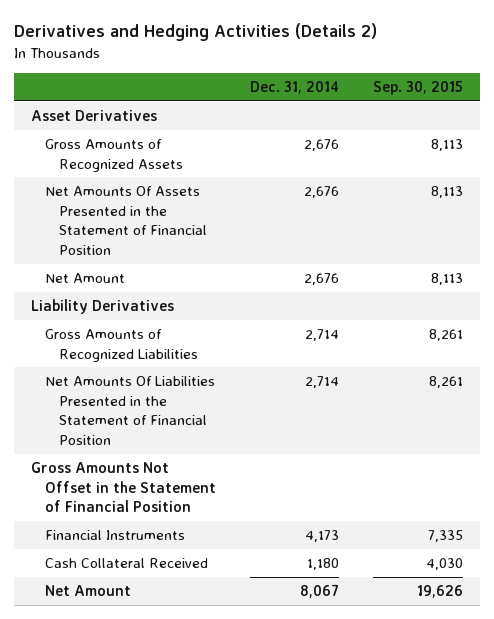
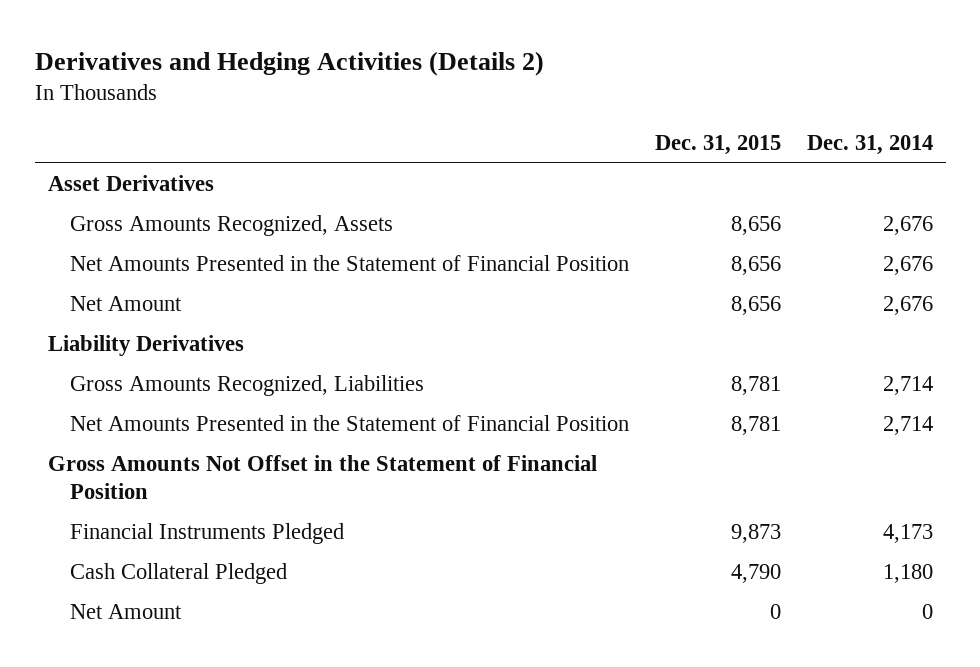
[372,81,463,96] Sep. 30, 2015 -> none
none -> [654,135,781,156] Dec. 31, 2015
[44,139,184,172] Gross Amounts of Recognized Assets -> [69,215,393,237] Gross Amounts Recognized, Assets
[44,186,208,255] Net Amounts Of Assets Presented in the Statement of Financial Position -> [69,255,629,272] Net Amounts Presented in the Statement of Financial Position
[44,329,199,362] Gross Amounts of Recognized Liabilities -> [69,375,424,397] Gross Amounts Recognized, Liabilities
[44,376,215,445] Net Amounts Of Liabilities Presented in the Statement of Financial Position -> [69,415,629,432] Net Amounts Presented in the Statement of Financial Position
[44,530,185,541] Financial Instruments -> [69,523,344,545] Financial Instruments Pledged
[44,558,208,569] Cash Collateral Received -> [69,563,287,585] Cash Collateral Pledged
[299,584,339,599] 8,067 -> [921,604,933,620] 0

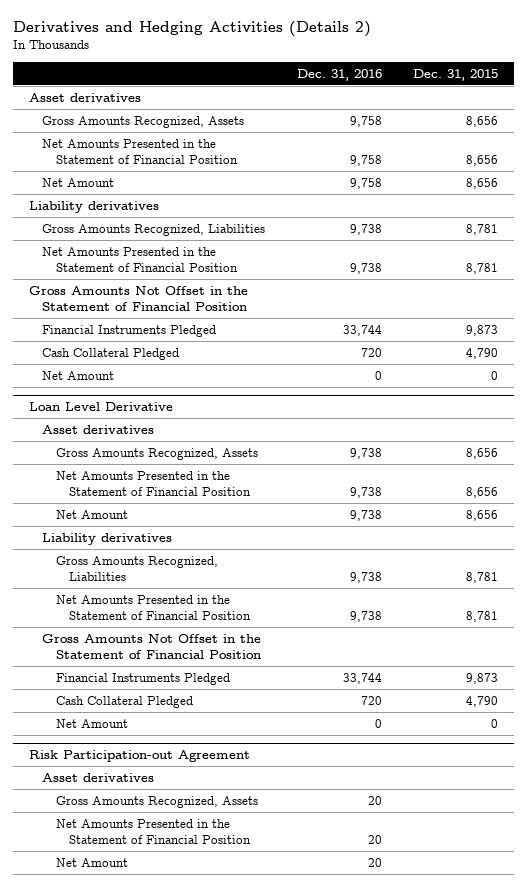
[806,135,933,156] Dec. 31, 2014 -> none
none -> [296,68,382,81] Dec. 31, 2016
[47,175,214,192] Asset Derivatives -> [28,92,141,102] Asset derivatives
[47,335,244,357] Liability Derivatives -> [28,200,159,213] Liability derivatives
none -> [28,401,173,411] Loan Level Derivative
none -> [42,424,155,434] Asset derivatives
none -> [55,447,258,460] Gross Amounts Recognized, Assets
none -> [55,470,251,496] Net Amounts Presented in the Statement of Financial Position
none -> [55,509,128,519] Net Amount
none -> [42,532,173,545] Liability derivatives
none -> [55,555,218,581] Gross Amounts Recognized, Liabilities
none -> [55,594,251,620] Net Amounts Presented in the Statement of Financial Position
none -> [42,633,262,659] Gross Amounts Not Offset in the Statement of Financial Position
none -> [55,672,230,685] Financial Instruments Pledged
none -> [55,695,193,708] Cash Collateral Pledged
none -> [55,718,128,728] Net Amount
none -> [28,749,250,762] Risk Participation-out Agreement
none -> [42,772,155,782] Asset derivatives
none -> [55,795,258,808] Gross Amounts Recognized, Assets
none -> [55,818,251,844] Net Amounts Presented in the Statement of Financial Position
none -> [55,857,128,867] Net Amount

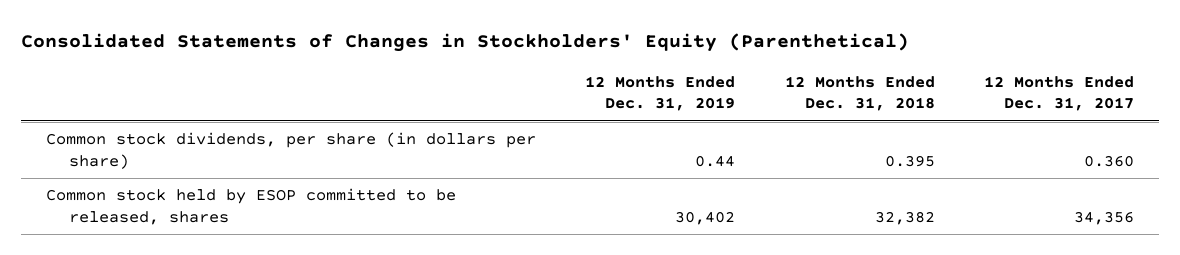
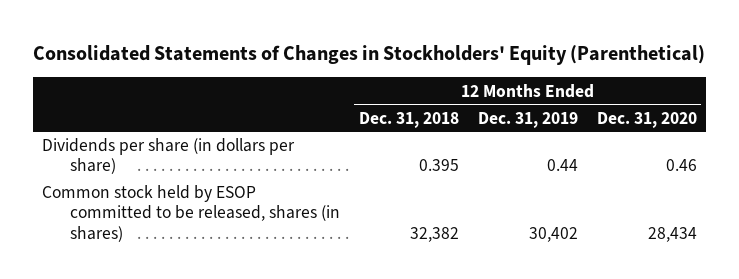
[984,76,1135,112] 12 Months Ended Dec. 31, 2017 -> none
none -> [596,111,697,128] Dec. 31, 2020
[45,132,536,169] Common stock dividends, per share (in dollars per share) -> [42,138,296,175] Dividends per share (in dollars per share)
[45,188,456,225] Common stock held by ESOP committed to be released, shares -> [42,185,340,242] Common stock held by ESOP committed to be released, shares (in shares)

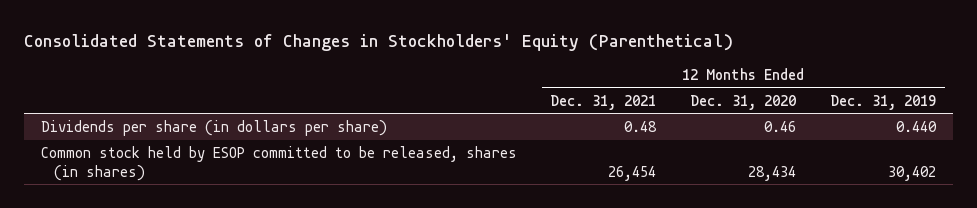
[358,111,459,128] Dec. 31, 2018 -> none
none -> [550,94,657,110] Dec. 31, 2021
[546,159,578,172] 0.44 -> [896,121,938,133] 0.440

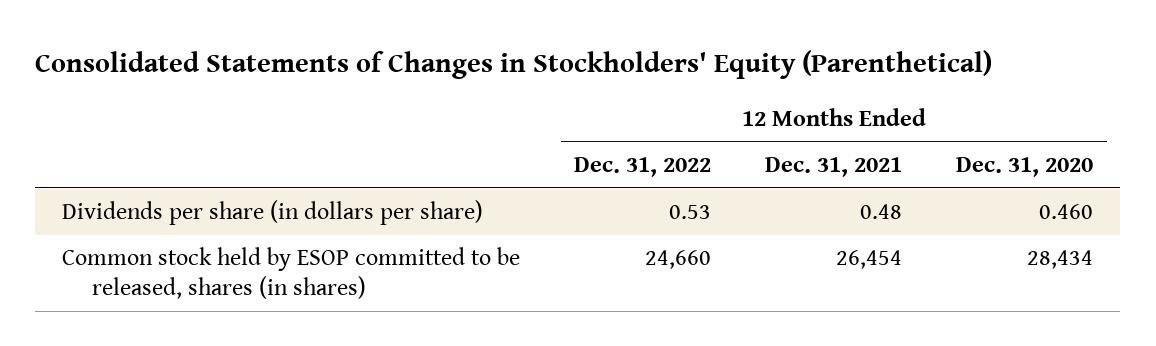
[830,94,937,110] Dec. 31, 2019 -> none
none -> [574,156,712,177] Dec. 31, 2022
[764,121,797,133] 0.46 -> [1039,204,1094,220] 0.460

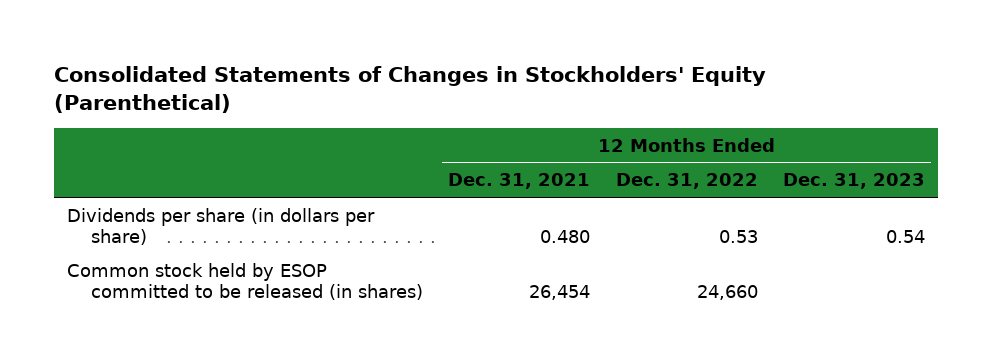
[956,156,1094,177] Dec. 31, 2020 -> none
none -> [782,173,925,190] Dec. 31, 2023
[860,204,903,220] 0.48 -> [540,229,591,243] 0.480
[62,247,521,300] Common stock held by ESOP committed to be released, shares (in shares) -> [66,262,424,300] Common stock held by ESOP committed to be released (in shares)

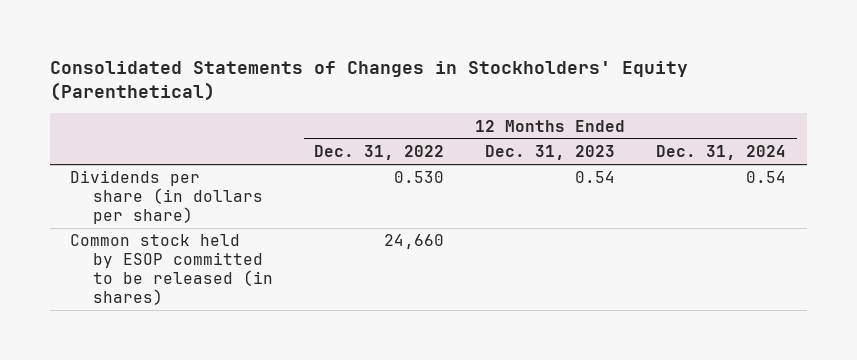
[448,173,591,190] Dec. 31, 2021 -> none
none -> [656,145,787,161] Dec. 31, 2024
[718,229,758,243] 0.53 -> [393,171,444,184] 0.530

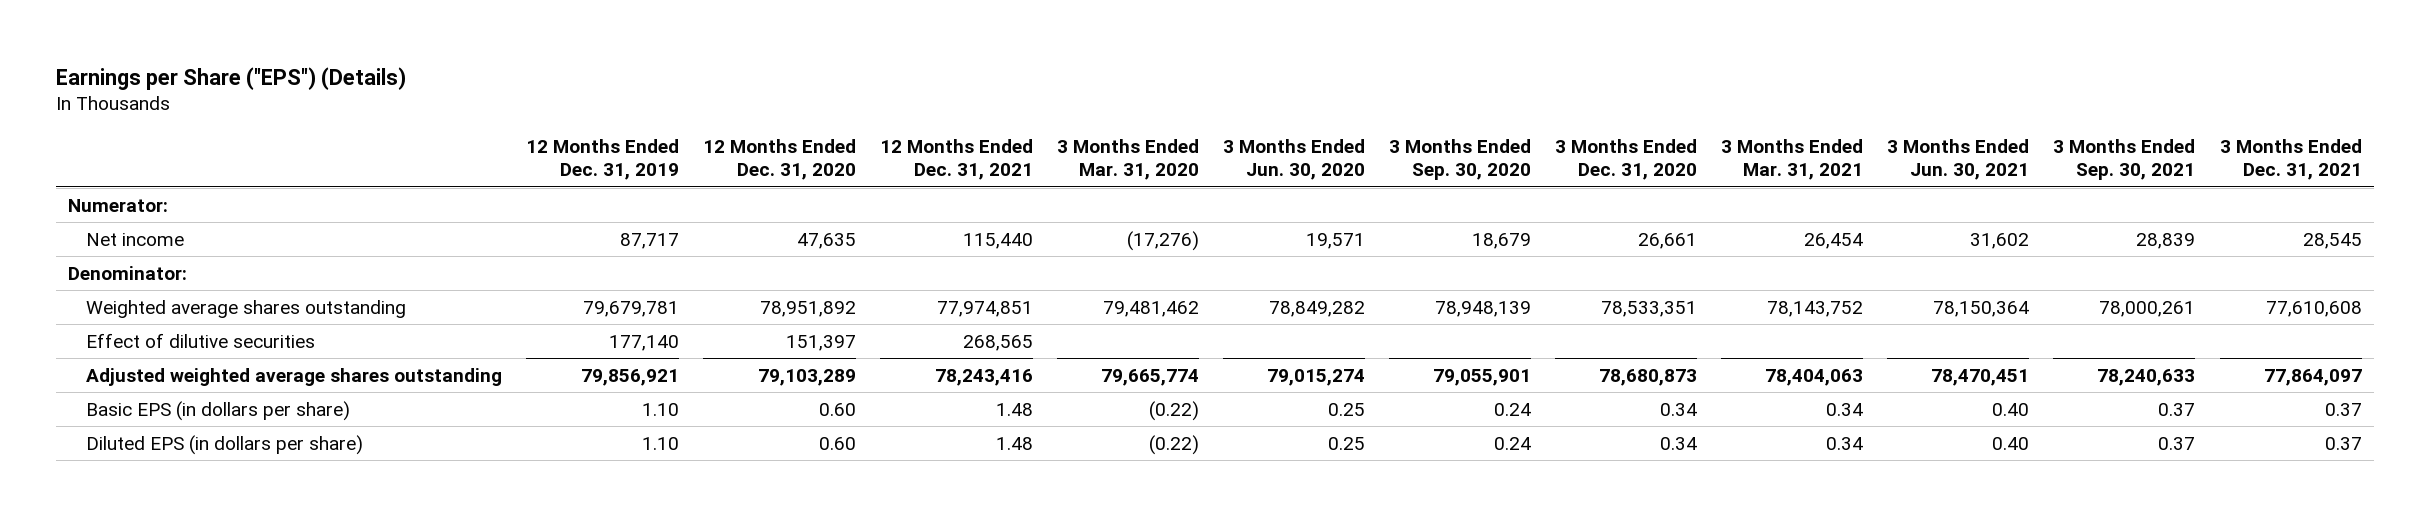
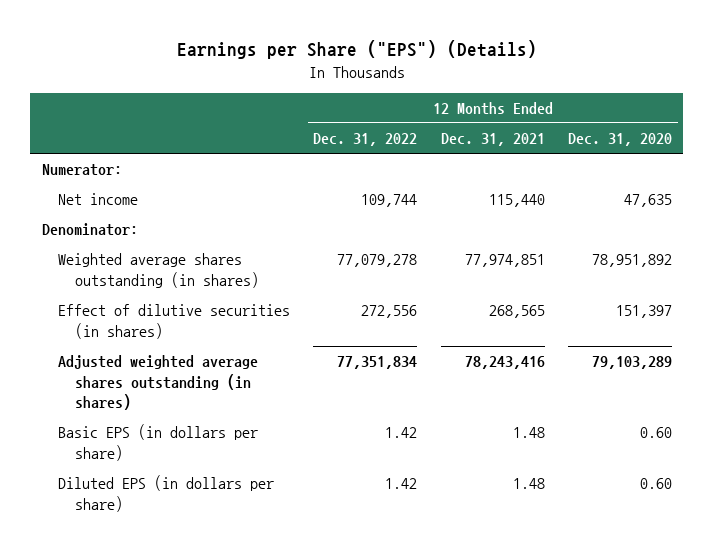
[526,138,680,181] 12 Months Ended Dec. 31, 2019 -> none
[1057,138,1200,181] 3 Months Ended Mar. 31, 2020 -> none
[1223,138,1366,181] 3 Months Ended Jun. 30, 2020 -> none
[1389,138,1532,181] 3 Months Ended Sep. 30, 2020 -> none
[1555,138,1698,181] 3 Months Ended Dec. 31, 2020 -> none
[1721,138,1864,181] 3 Months Ended Mar. 31, 2021 -> none
[1887,138,2030,181] 3 Months Ended Jun. 30, 2021 -> none
[2053,138,2196,181] 3 Months Ended Sep. 30, 2021 -> none
[2219,138,2362,181] 3 Months Ended Dec. 31, 2021 -> none
none -> [313,133,418,147] Dec. 31, 2022
[85,299,406,318] Weighted average shares outstanding -> [58,253,260,288] Weighted average shares outstanding (in shares)
[85,332,315,348] Effect of dilutive securities -> [58,304,291,339] Effect of dilutive securities (in shares)
[85,367,502,386] Adjusted weighted average shares outstanding -> [58,355,259,411] Adjusted weighted average shares outstanding (in shares)

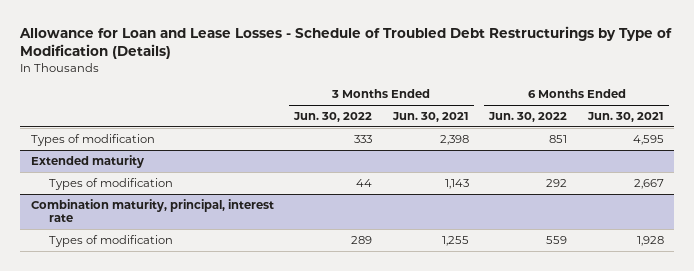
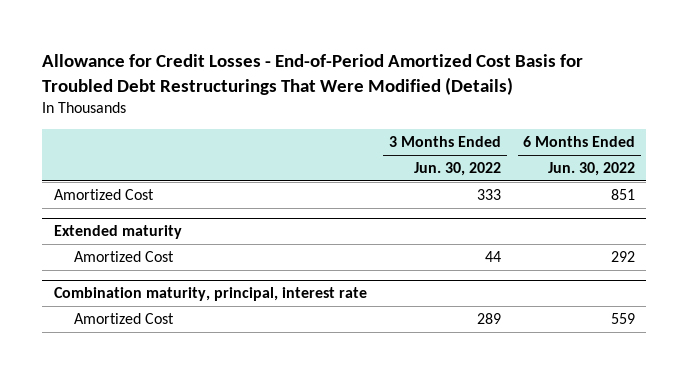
[19,26,673,60] Allowance for Loan and Lease Losses - Schedule of Troubled Debt Restructurings by Type of Modification (Details) -> [42,54,584,95] Allowance for Credit Losses - End-of-Period Amortized Cost Basis for Troubled Debt Restructurings That Were Modified (Details)
[391,112,469,123] Jun. 30, 2021 -> none
[586,112,664,123] Jun. 30, 2021 -> none
[30,133,155,146] Types of modification -> [53,189,154,201] Amortized Cost
[49,177,174,190] Types of modification -> [73,251,174,263] Amortized Cost
[49,234,174,247] Types of modification -> [73,313,174,325] Amortized Cost

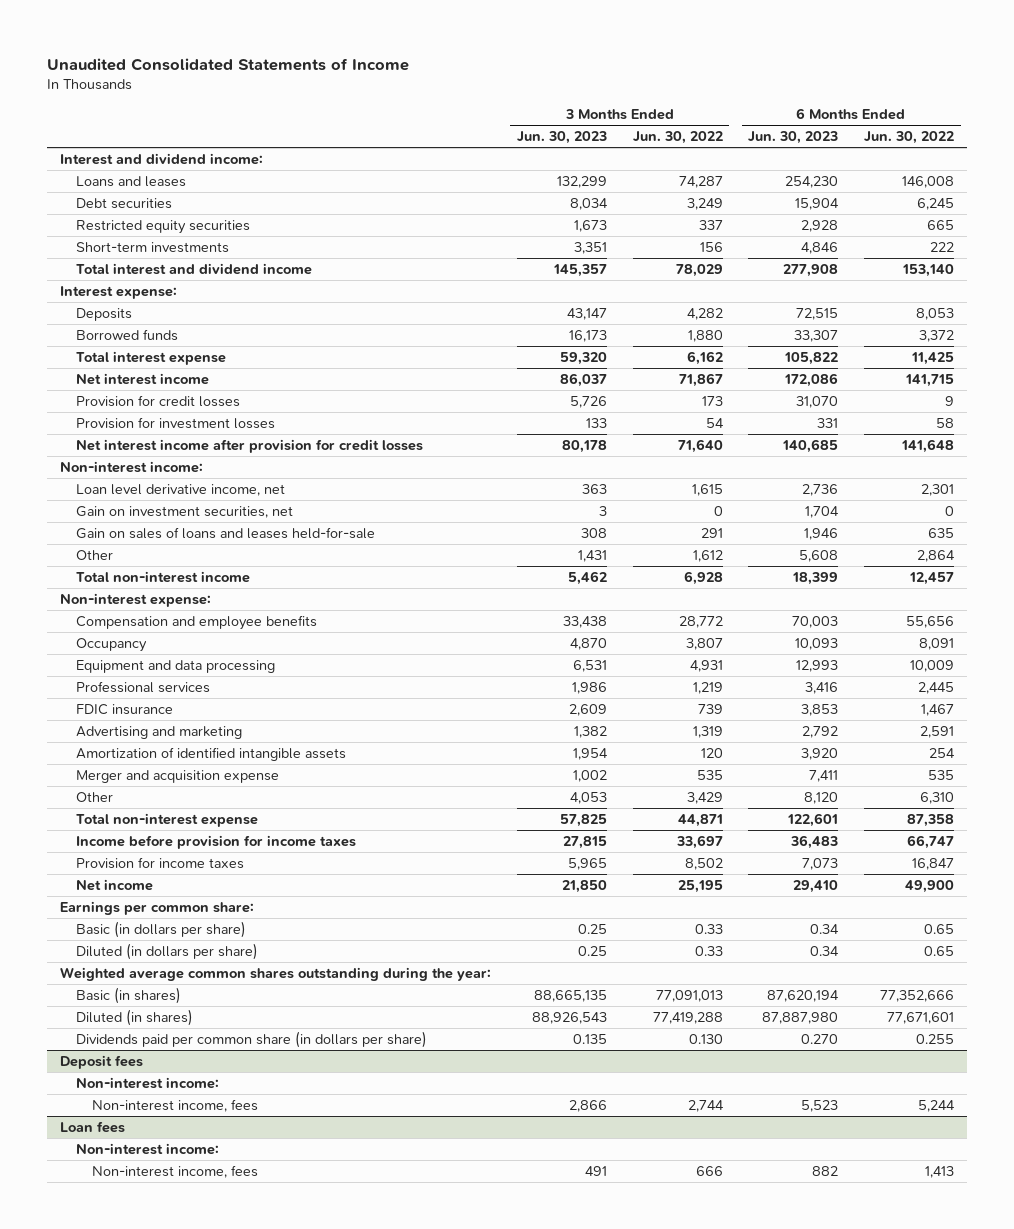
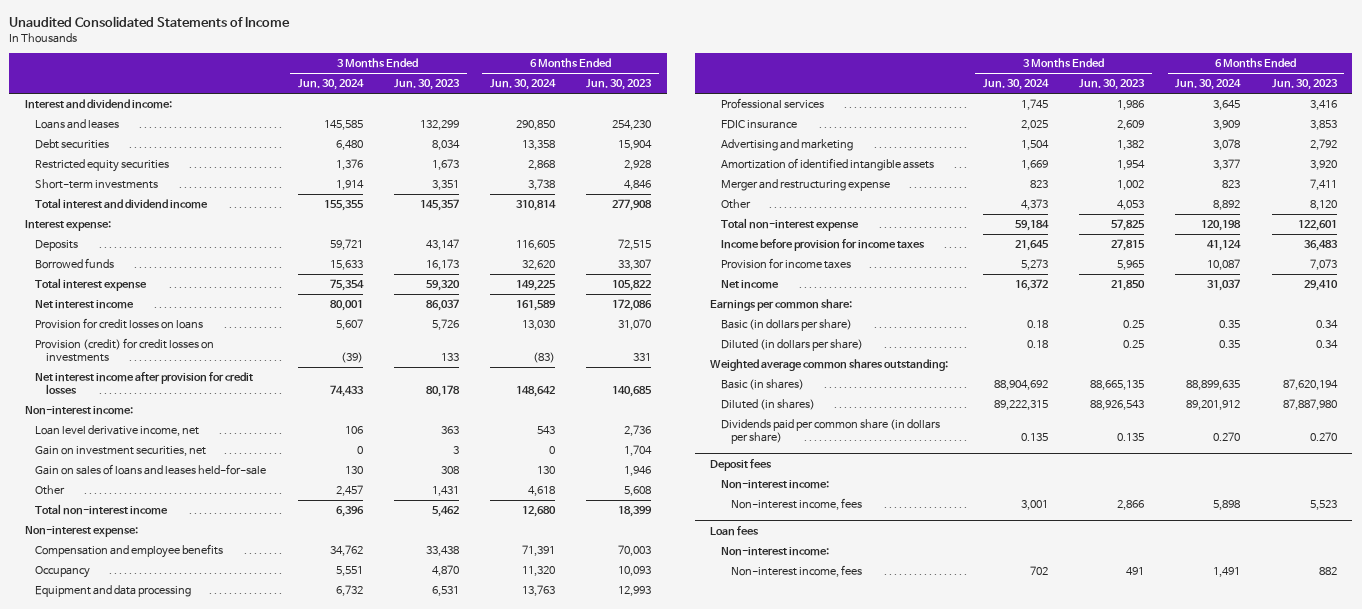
[632,130,723,144] Jun. 30, 2022 -> none
[864,130,955,144] Jun. 30, 2022 -> none
none -> [297,79,364,91] Jun. 30, 2024
none -> [489,79,556,91] Jun. 30, 2024
[75,394,240,407] Provision for credit losses -> [35,318,204,330] Provision for credit losses on loans
[75,416,275,429] Provision for investment losses -> [35,338,215,363] Provision (credit) for credit losses on investments
[75,769,279,783] Merger and acquisition expense -> [720,179,890,192] Merger and restructuring expense
[60,966,492,981] Weighted average common shares outstanding during the year: -> [710,359,949,372] Weighted average common shares outstanding:

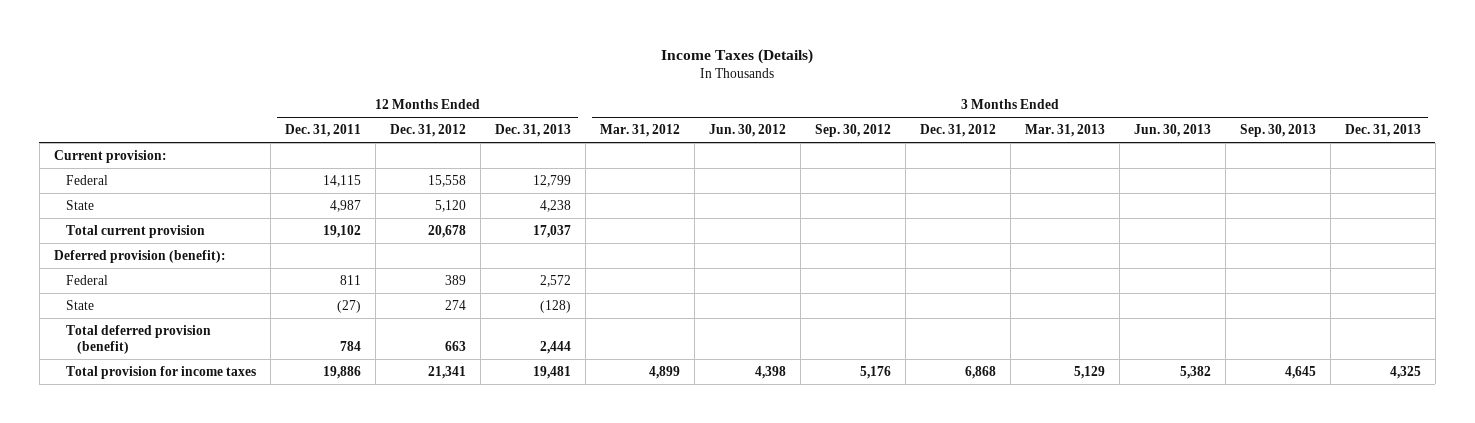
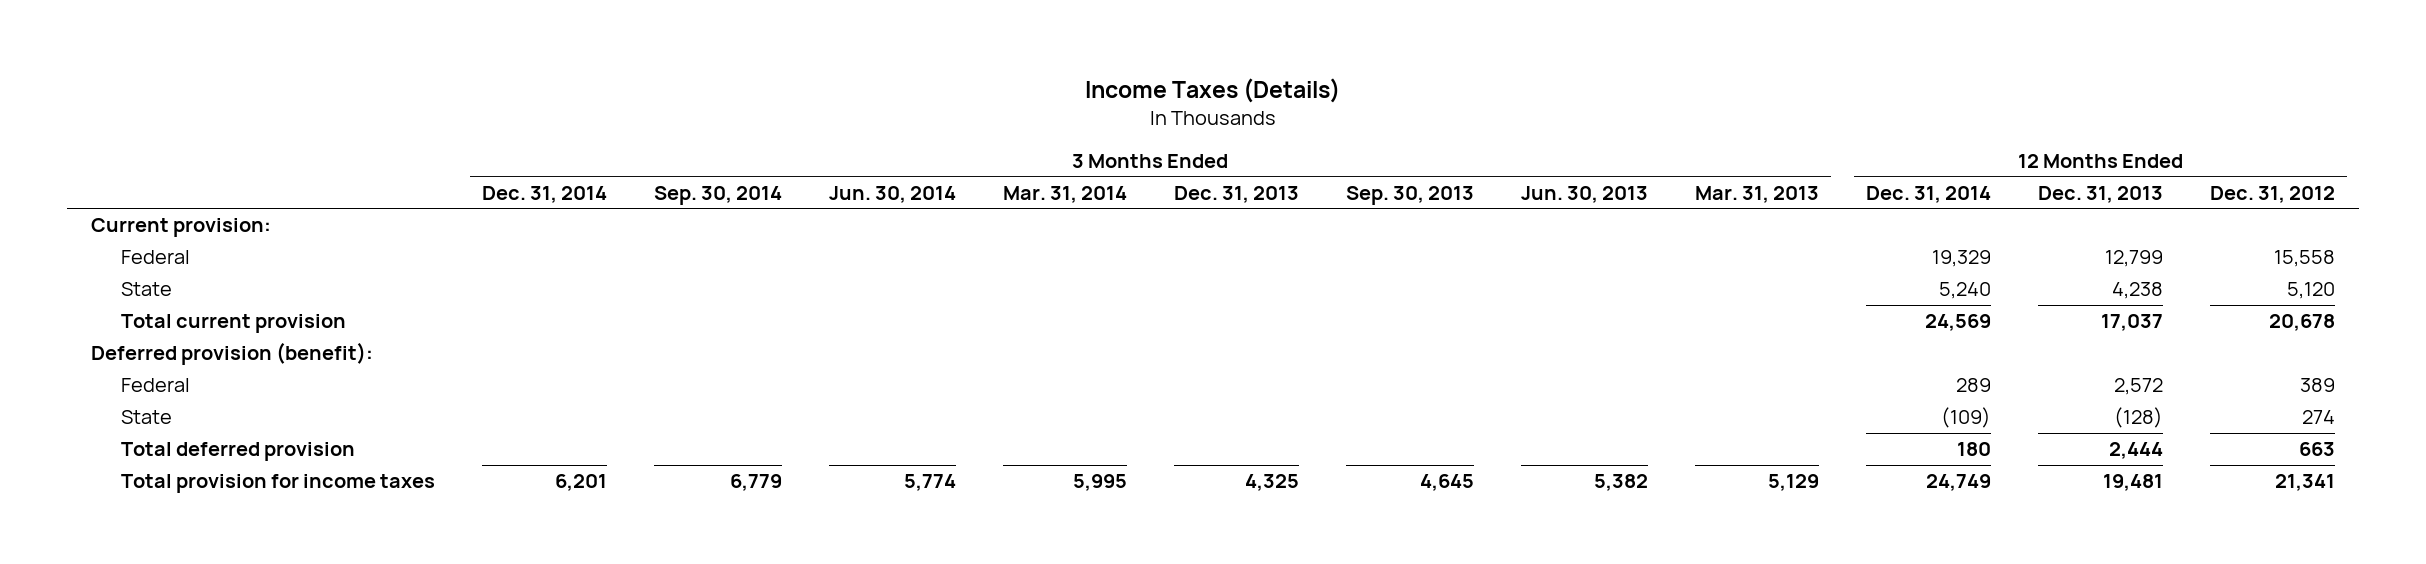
[284,124,361,138] Dec. 31, 2011 -> none
[599,124,680,138] Mar. 31, 2012 -> none
[708,124,786,138] Jun. 30, 2012 -> none
[814,124,891,138] Sep. 30, 2012 -> none
[919,124,996,138] Dec. 31, 2012 -> none
none -> [481,185,607,203] Dec. 31, 2014
none -> [653,185,782,205] Sep. 30, 2014
none -> [828,185,956,203] Jun. 30, 2014
none -> [1002,185,1127,203] Mar. 31, 2014
none -> [1866,185,1992,203] Dec. 31, 2014
[65,325,211,354] Total deferred provision (benefit) -> [120,442,355,462] Total deferred provision

